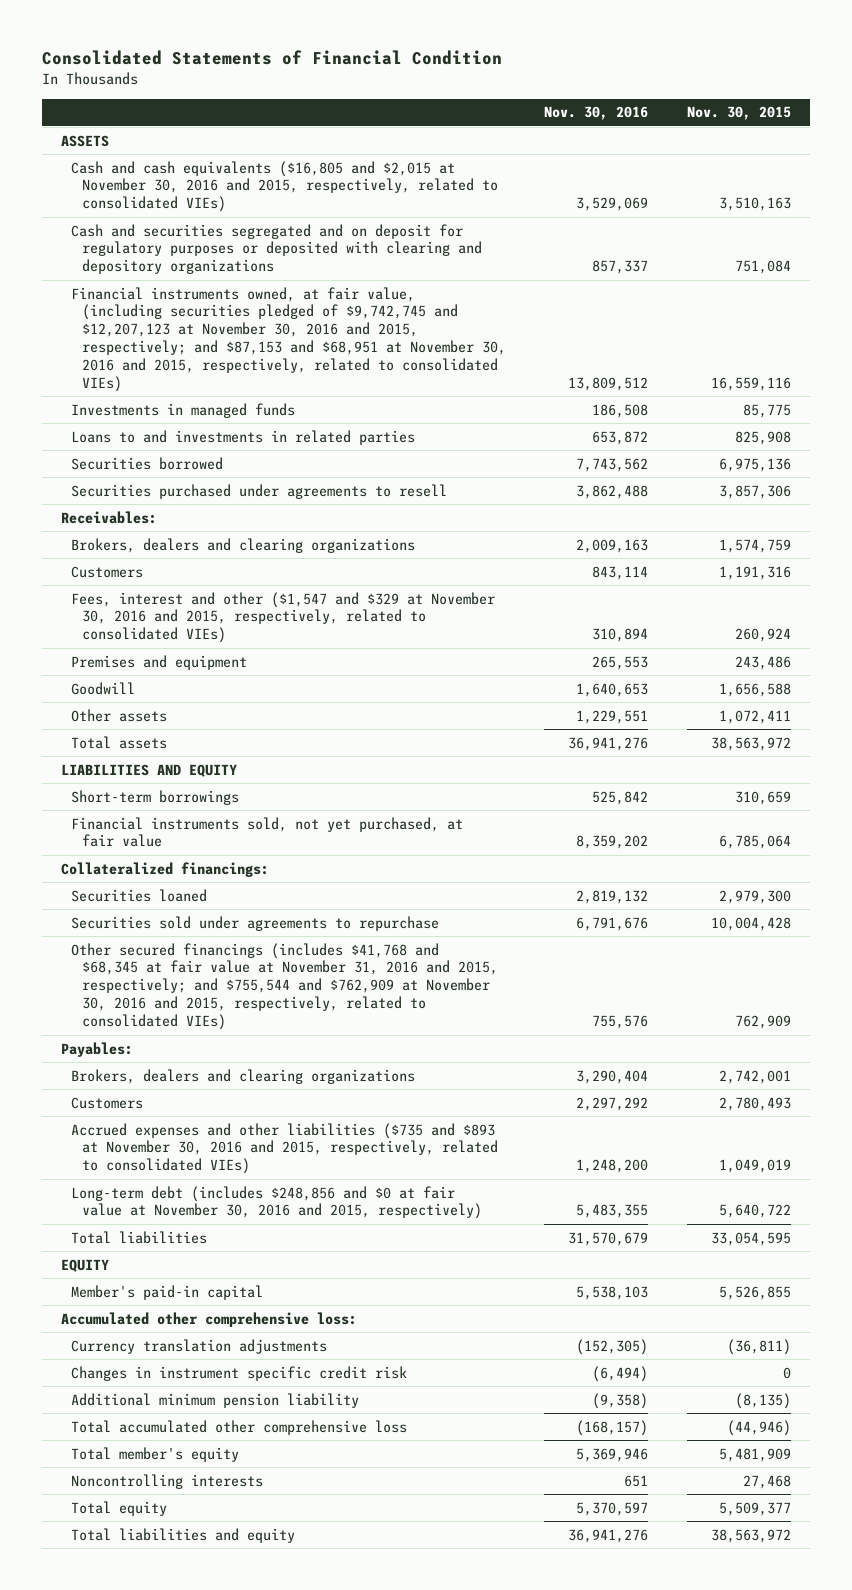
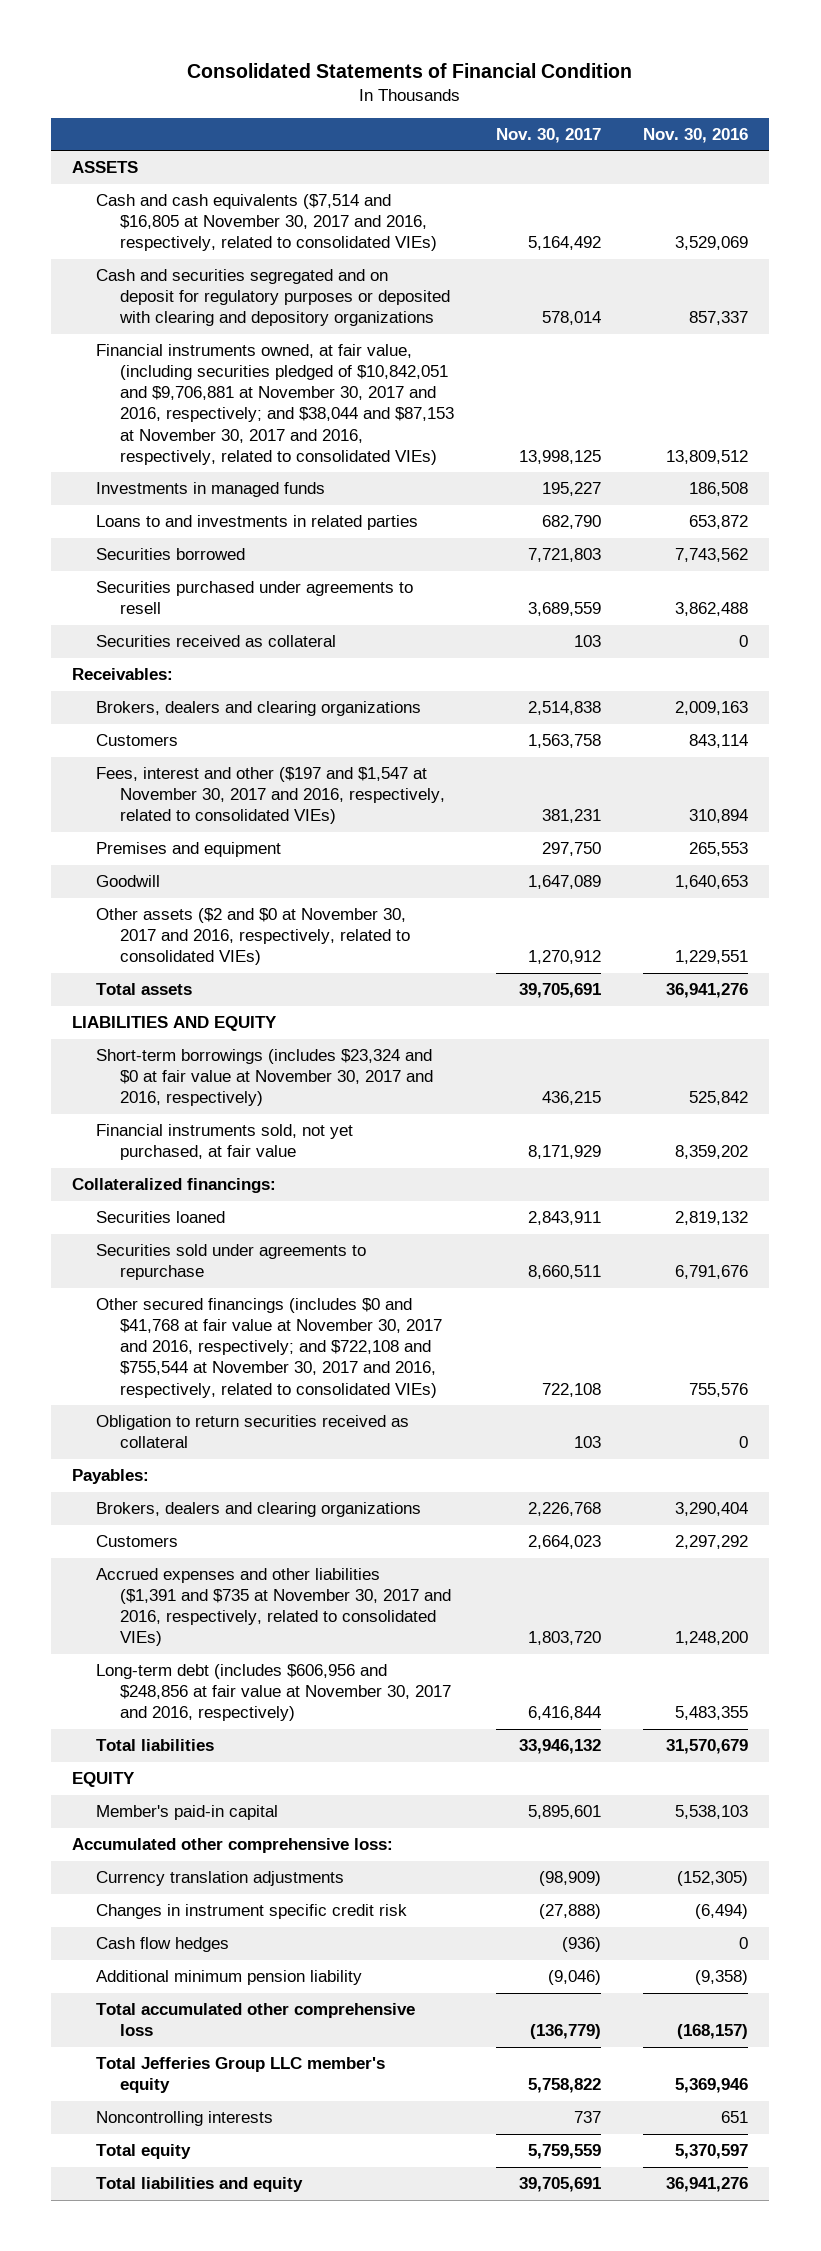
[686,106,791,121] Nov. 30, 2015 -> none
none -> [496,127,602,143] Nov. 30, 2017
[71,160,498,213] Cash and cash equivalents ($16,805 and $2,015 at November 30, 2016 and 2015, respectively, related to consolidated VIEs) -> [96,194,438,252] Cash and cash equivalents ($7,514 and $16,805 at November 30, 2017 and 2016, respectively, related to consolidated VIEs)
[71,286,506,393] Financial instruments owned, at fair value, (including securities pledged of $9,742,745 and $12,207,123 at November 30, 2016 and 2015, respectively; and $87,153 and $68,951 at November 30, 2016 and 2015, respectively, related to consolidated VIEs) -> [96,344,455,465] Financial instruments owned, at fair value, (including securities pledged of $10,842,051 and $9,706,881 at November 30, 2017 and 2016, respectively; and $38,044 and $87,153 at November 30, 2017 and 2016, respectively, related to consolidated VIEs)
none -> [96,635,337,648] Securities received as collateral
[71,591,496,644] Fees, interest and other ($1,547 and $329 at November 30, 2016 and 2015, respectively, related to consolidated VIEs) -> [96,767,446,825] Fees, interest and other ($197 and $1,547 at November 30, 2017 and 2016, respectively, related to consolidated VIEs)
[71,708,168,722] Other assets -> [96,908,411,966] Other assets ($2 and $0 at November 30, 2017 and 2016, respectively, related to consolidated VIEs)
[71,789,240,805] Short-term borrowings -> [96,1049,434,1107] Short-term borrowings (includes $23,324 and $0 at fair value at November 30, 2017 and 2016, respectively)
[71,942,498,1031] Other secured financings (includes $41,768 and $68,345 at fair value at November 31, 2016 and 2015, respectively; and $755,544 and $762,909 at November 30, 2016 and 2015, respectively, related to consolidated VIEs) -> [96,1298,443,1398] Other secured financings (includes $0 and $41,768 at fair value at November 30, 2017 and 2016, respectively; and $722,108 and $755,544 at November 30, 2017 and 2016, respectively, related to consolidated VIEs)
none -> [96,1415,410,1449] Obligation to return securities received as collateral
[71,1122,498,1175] Accrued expenses and other liabilities ($735 and $893 at November 30, 2016 and 2015, respectively, related to consolidated VIEs) -> [96,1568,452,1647] Accrued expenses and other liabilities ($1,391 and $735 at November 30, 2017 and 2016, respectively, related to consolidated VIEs)
[71,1185,482,1220] Long-term debt (includes $248,856 and $0 at fair value at November 30, 2016 and 2015, respectively) -> [96,1664,452,1722] Long-term debt (includes $606,956 and $248,856 at fair value at November 30, 2017 and 2016, respectively)
none -> [96,1937,230,1953] Cash flow hedges
[71,1446,240,1462] Total member's equity -> [96,2057,386,2094] Total Jefferies Group LLC member's equity

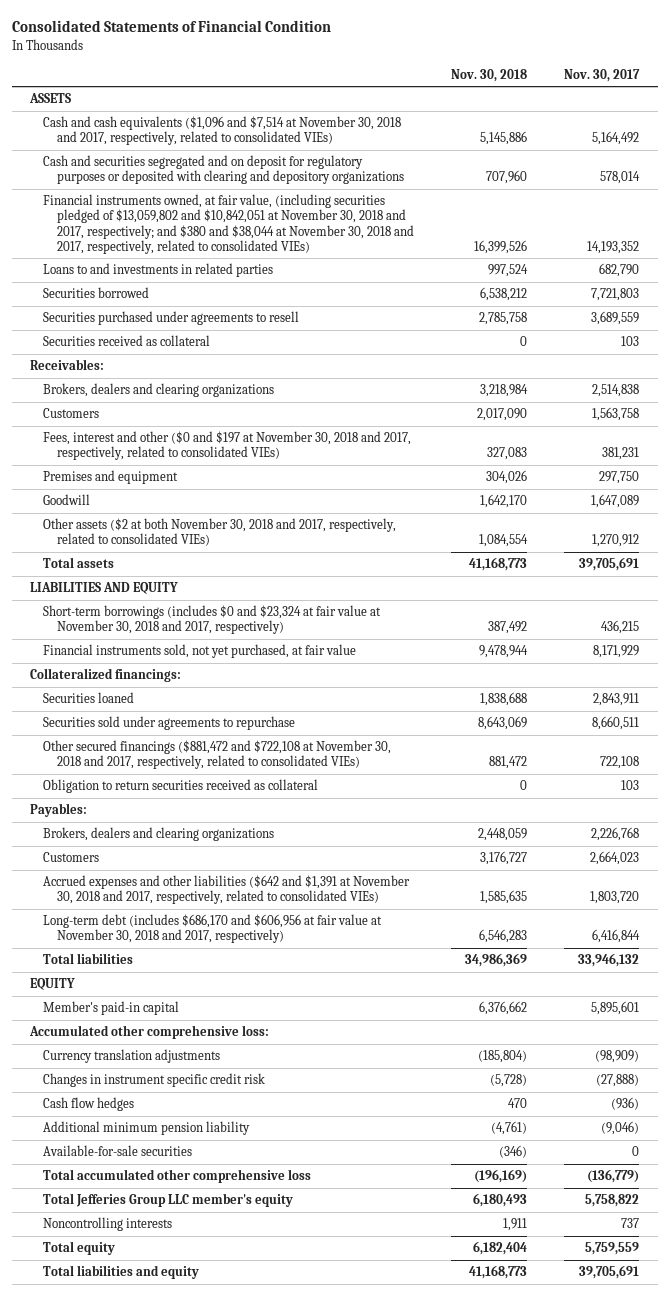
[643,127,749,143] Nov. 30, 2016 -> none
none -> [450,69,527,83] Nov. 30, 2018
[96,194,438,252] Cash and cash equivalents ($7,514 and $16,805 at November 30, 2017 and 2016, respectively, related to consolidated VIEs) -> [43,116,402,146] Cash and cash equivalents ($1,096 and $7,514 at November 30, 2018 and 2017, respectively, related to consolidated VIEs)
[96,482,326,498] Investments in managed funds -> none
[96,344,455,465] Financial instruments owned, at fair value, (including securities pledged of $10,842,051 and $9,706,881 at November 30, 2017 and 2016, respectively; and $38,044 and $87,153 at November 30, 2017 and 2016, respectively, related to consolidated VIEs) -> [43,194,414,254] Financial instruments owned, at fair value, (including securities pledged of $13,059,802 and $10,842,051 at November 30, 2018 and 2017, respectively; and $380 and $38,044 at November 30, 2018 and 2017, respectively, related to consolidated VIEs)
[519,449,602,464] 13,998,125 -> [586,240,639,254] 14,193,352
[96,767,446,825] Fees, interest and other ($197 and $1,547 at November 30, 2017 and 2016, respectively, related to consolidated VIEs) -> [43,431,412,461] Fees, interest and other ($0 and $197 at November 30, 2018 and 2017, respectively, related to consolidated VIEs)
[96,908,411,966] Other assets ($2 and $0 at November 30, 2017 and 2016, respectively, related to consolidated VIEs) -> [43,518,397,547] Other assets ($2 at both November 30, 2018 and 2017, respectively, related to consolidated VIEs)
[96,1049,434,1107] Short-term borrowings (includes $23,324 and $0 at fair value at November 30, 2017 and 2016, respectively) -> [43,605,382,635] Short-term borrowings (includes $0 and $23,324 at fair value at November 30, 2018 and 2017, respectively)
[96,1298,443,1398] Other secured financings (includes $0 and $41,768 at fair value at November 30, 2017 and 2016, respectively; and $722,108 and $755,544 at November 30, 2017 and 2016, respectively, related to consolidated VIEs) -> [43,740,392,770] Other secured financings ($881,472 and $722,108 at November 30, 2018 and 2017, respectively, related to consolidated VIEs)
[96,1568,452,1647] Accrued expenses and other liabilities ($1,391 and $735 at November 30, 2017 and 2016, respectively, related to consolidated VIEs) -> [43,875,411,905] Accrued expenses and other liabilities ($642 and $1,391 at November 30, 2018 and 2017, respectively, related to consolidated VIEs)
[96,1664,452,1722] Long-term debt (includes $606,956 and $248,856 at fair value at November 30, 2017 and 2016, respectively) -> [43,914,383,944] Long-term debt (includes $686,170 and $606,956 at fair value at November 30, 2018 and 2017, respectively)
none -> [43,1145,193,1157] Available-for-sale securities

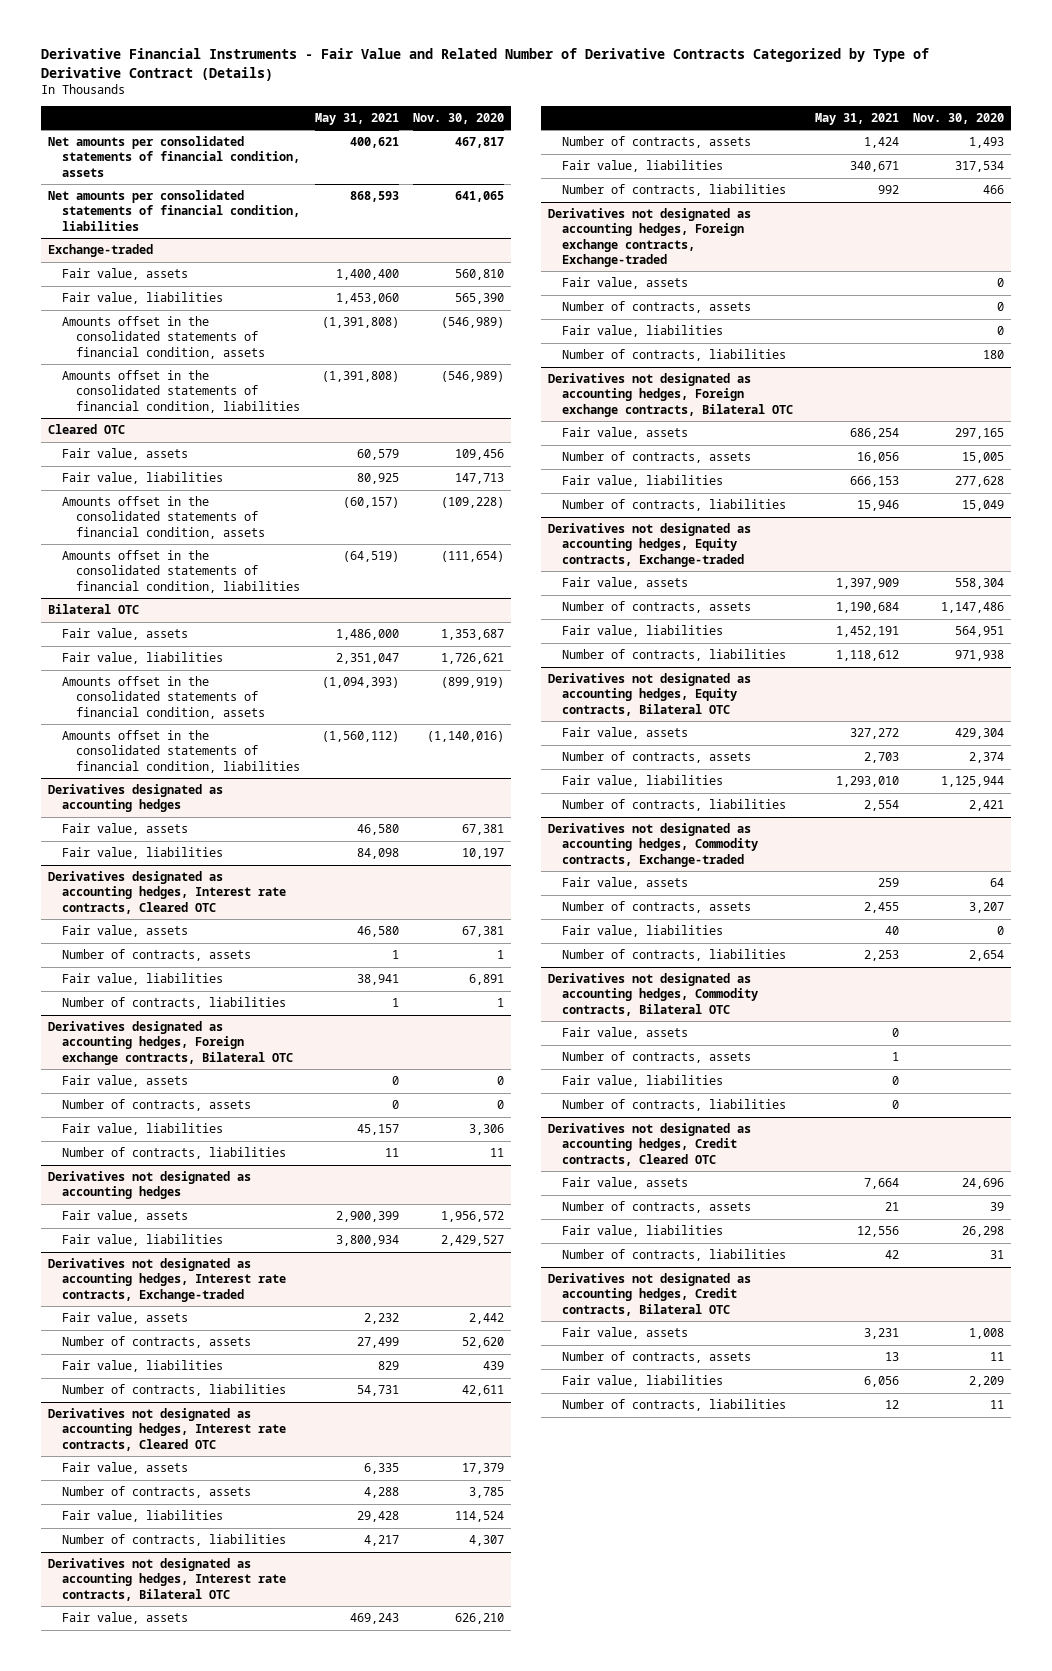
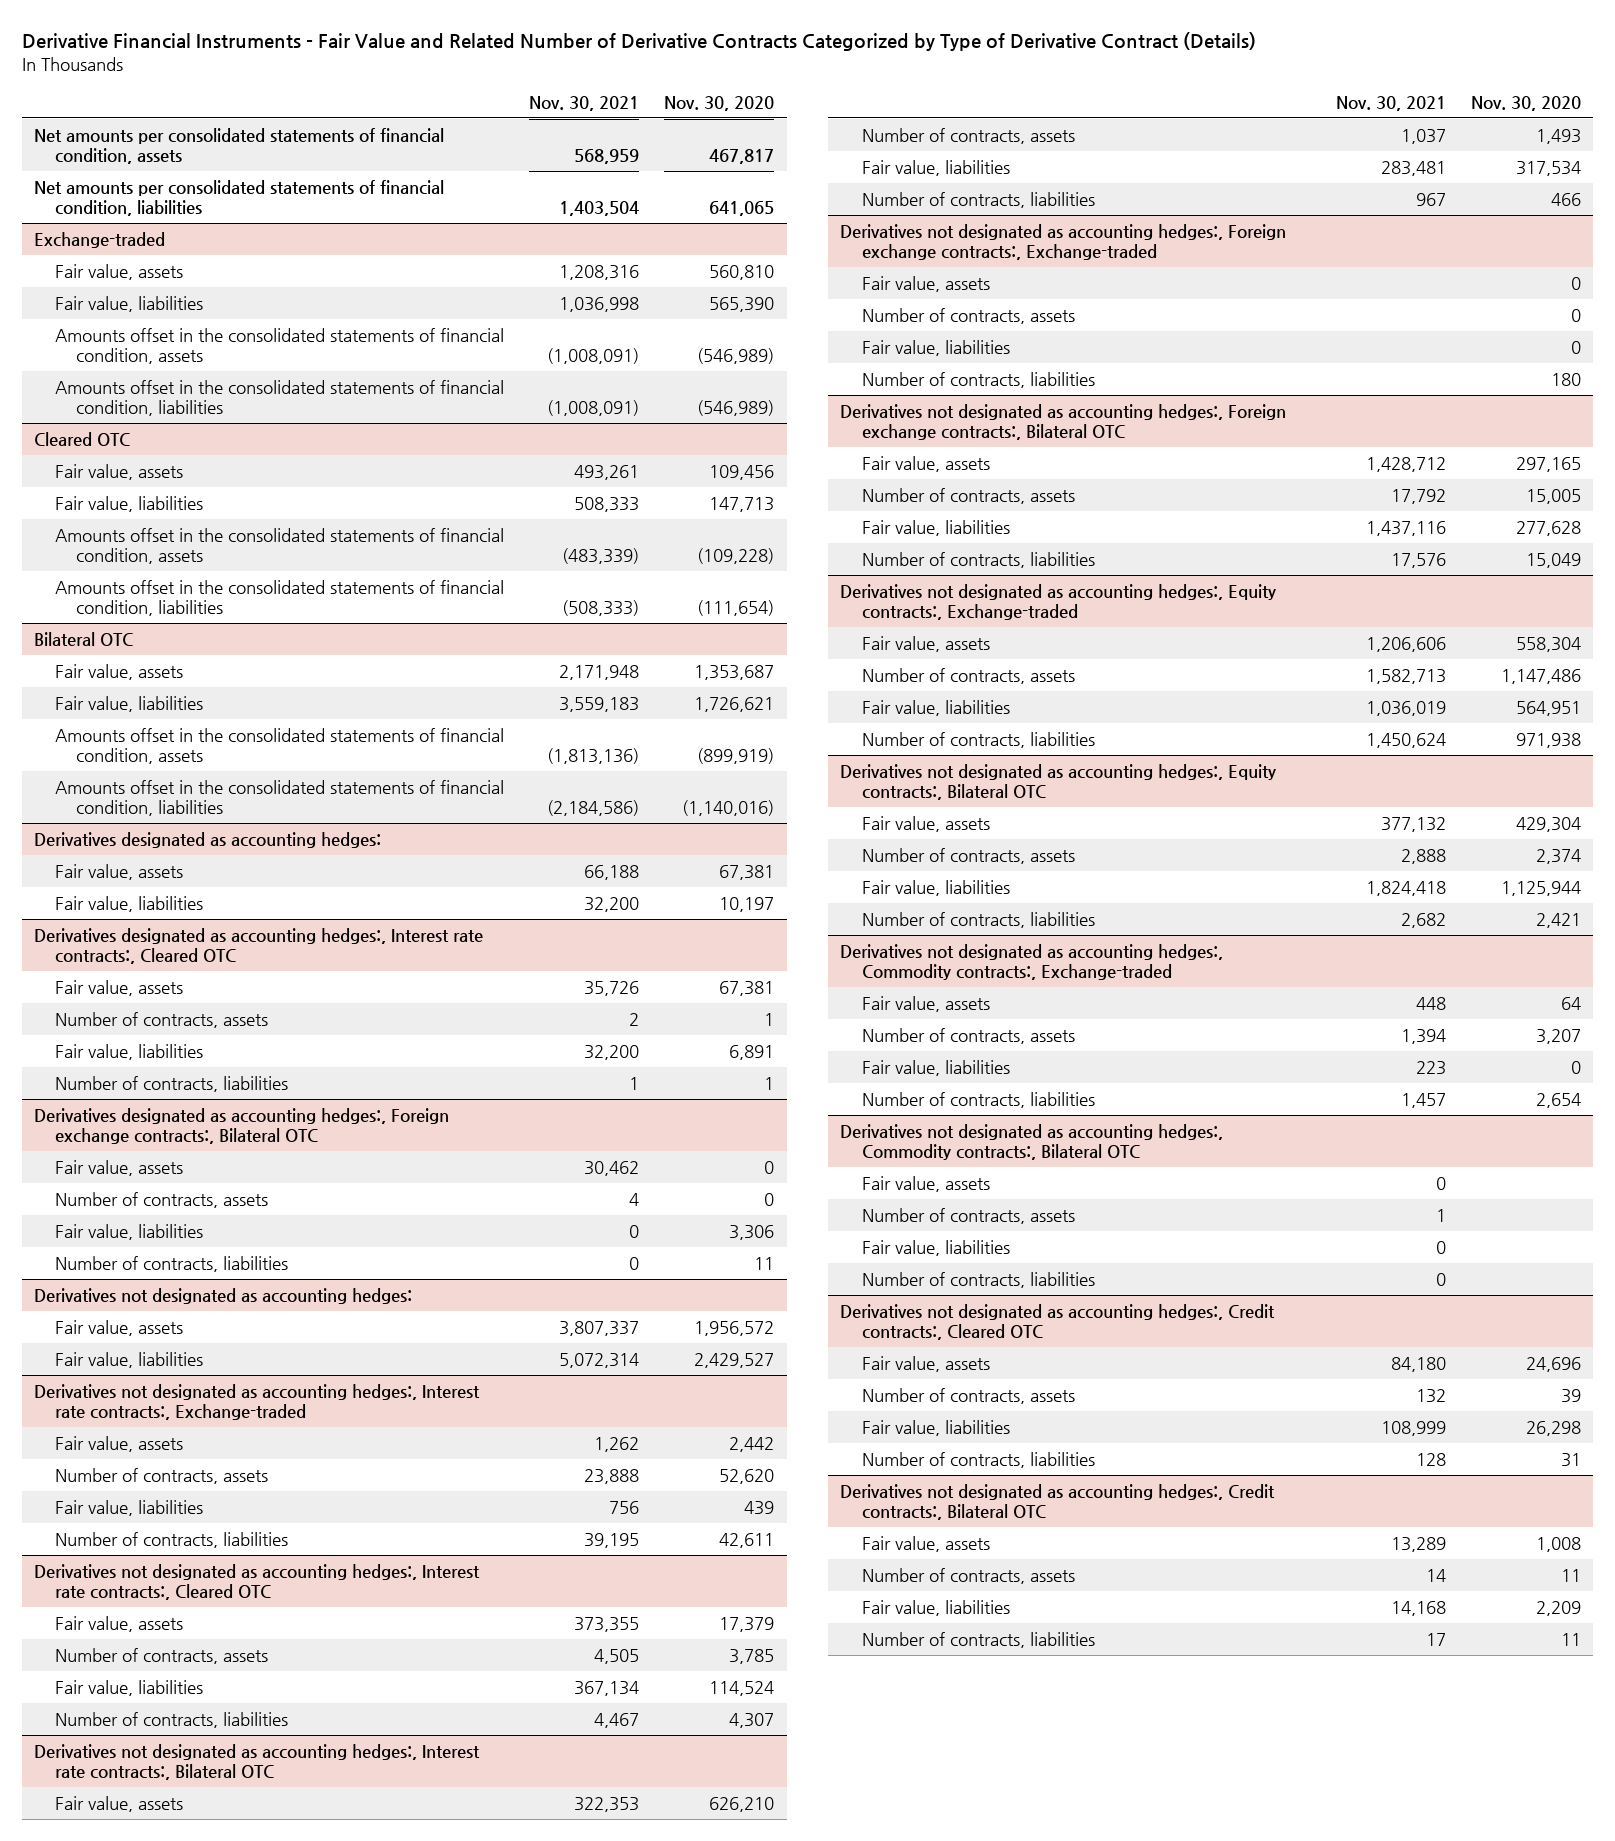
[314,112,399,125] May 31, 2021 -> none
none -> [529,95,640,111] Nov. 30, 2021
[48,784,224,813] Derivatives designated as accounting hedges -> [34,831,382,848] Derivatives designated as accounting hedges:
[48,871,287,914] Derivatives designated as accounting hedges, Interest rate contracts, Cleared OTC -> [34,927,484,964] Derivatives designated as accounting hedges:, Interest rate contracts:, Cleared OTC
[48,1021,294,1065] Derivatives designated as accounting hedges, Foreign exchange contracts, Bilateral OTC -> [34,1107,450,1144] Derivatives designated as accounting hedges:, Foreign exchange contracts:, Bilateral OTC
[48,1171,252,1200] Derivatives not designated as accounting hedges -> [34,1287,413,1304] Derivatives not designated as accounting hedges:
[48,1258,287,1302] Derivatives not designated as accounting hedges, Interest rate contracts, Exchange-traded -> [34,1383,481,1420] Derivatives not designated as accounting hedges:, Interest rate contracts:, Exchange-traded
[48,1408,287,1451] Derivatives not designated as accounting hedges, Interest rate contracts, Cleared OTC -> [34,1563,481,1600] Derivatives not designated as accounting hedges:, Interest rate contracts:, Cleared OTC
[48,1558,287,1601] Derivatives not designated as accounting hedges, Interest rate contracts, Bilateral OTC -> [34,1743,481,1780] Derivatives not designated as accounting hedges:, Interest rate contracts:, Bilateral OTC
[548,208,752,267] Derivatives not designated as accounting hedges, Foreign exchange contracts, Exchange-traded -> [840,223,1287,260] Derivatives not designated as accounting hedges:, Foreign exchange contracts:, Exchange-traded
[548,373,794,417] Derivatives not designated as accounting hedges, Foreign exchange contracts, Bilateral OTC -> [840,403,1287,440] Derivatives not designated as accounting hedges:, Foreign exchange contracts:, Bilateral OTC
[548,523,752,567] Derivatives not designated as accounting hedges, Equity contracts, Exchange-traded -> [840,583,1277,620] Derivatives not designated as accounting hedges:, Equity contracts:, Exchange-traded
[548,673,752,716] Derivatives not designated as accounting hedges, Equity contracts, Bilateral OTC -> [840,763,1277,800] Derivatives not designated as accounting hedges:, Equity contracts:, Bilateral OTC
[548,823,759,867] Derivatives not designated as accounting hedges, Commodity contracts, Exchange-traded -> [840,943,1224,980] Derivatives not designated as accounting hedges:, Commodity contracts:, Exchange-traded
[548,973,759,1016] Derivatives not designated as accounting hedges, Commodity contracts, Bilateral OTC -> [840,1123,1224,1160] Derivatives not designated as accounting hedges:, Commodity contracts:, Bilateral OTC
[548,1123,752,1166] Derivatives not designated as accounting hedges, Credit contracts, Cleared OTC -> [840,1303,1276,1340] Derivatives not designated as accounting hedges:, Credit contracts:, Cleared OTC
[548,1273,752,1316] Derivatives not designated as accounting hedges, Credit contracts, Bilateral OTC -> [840,1483,1276,1520] Derivatives not designated as accounting hedges:, Credit contracts:, Bilateral OTC

